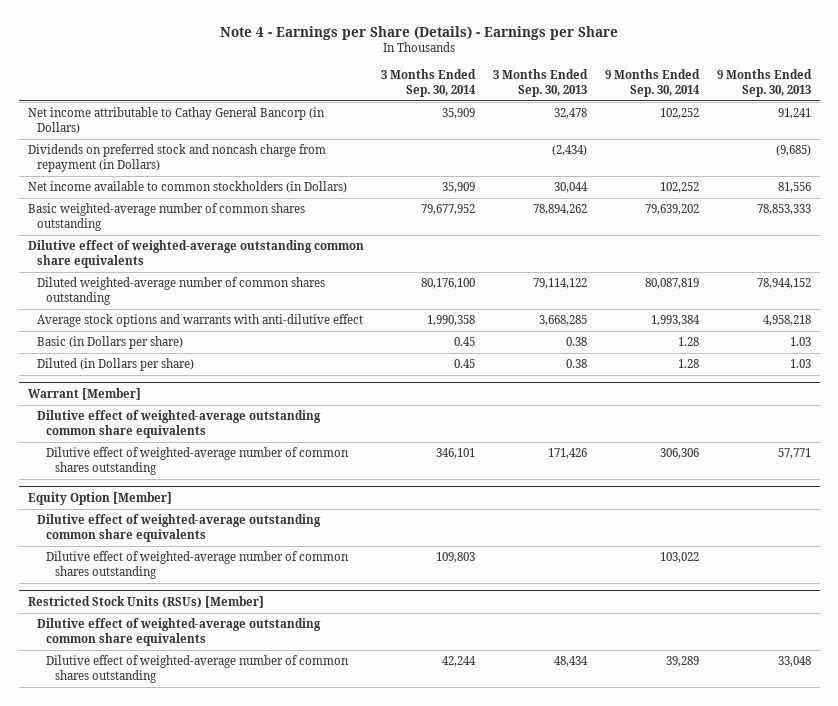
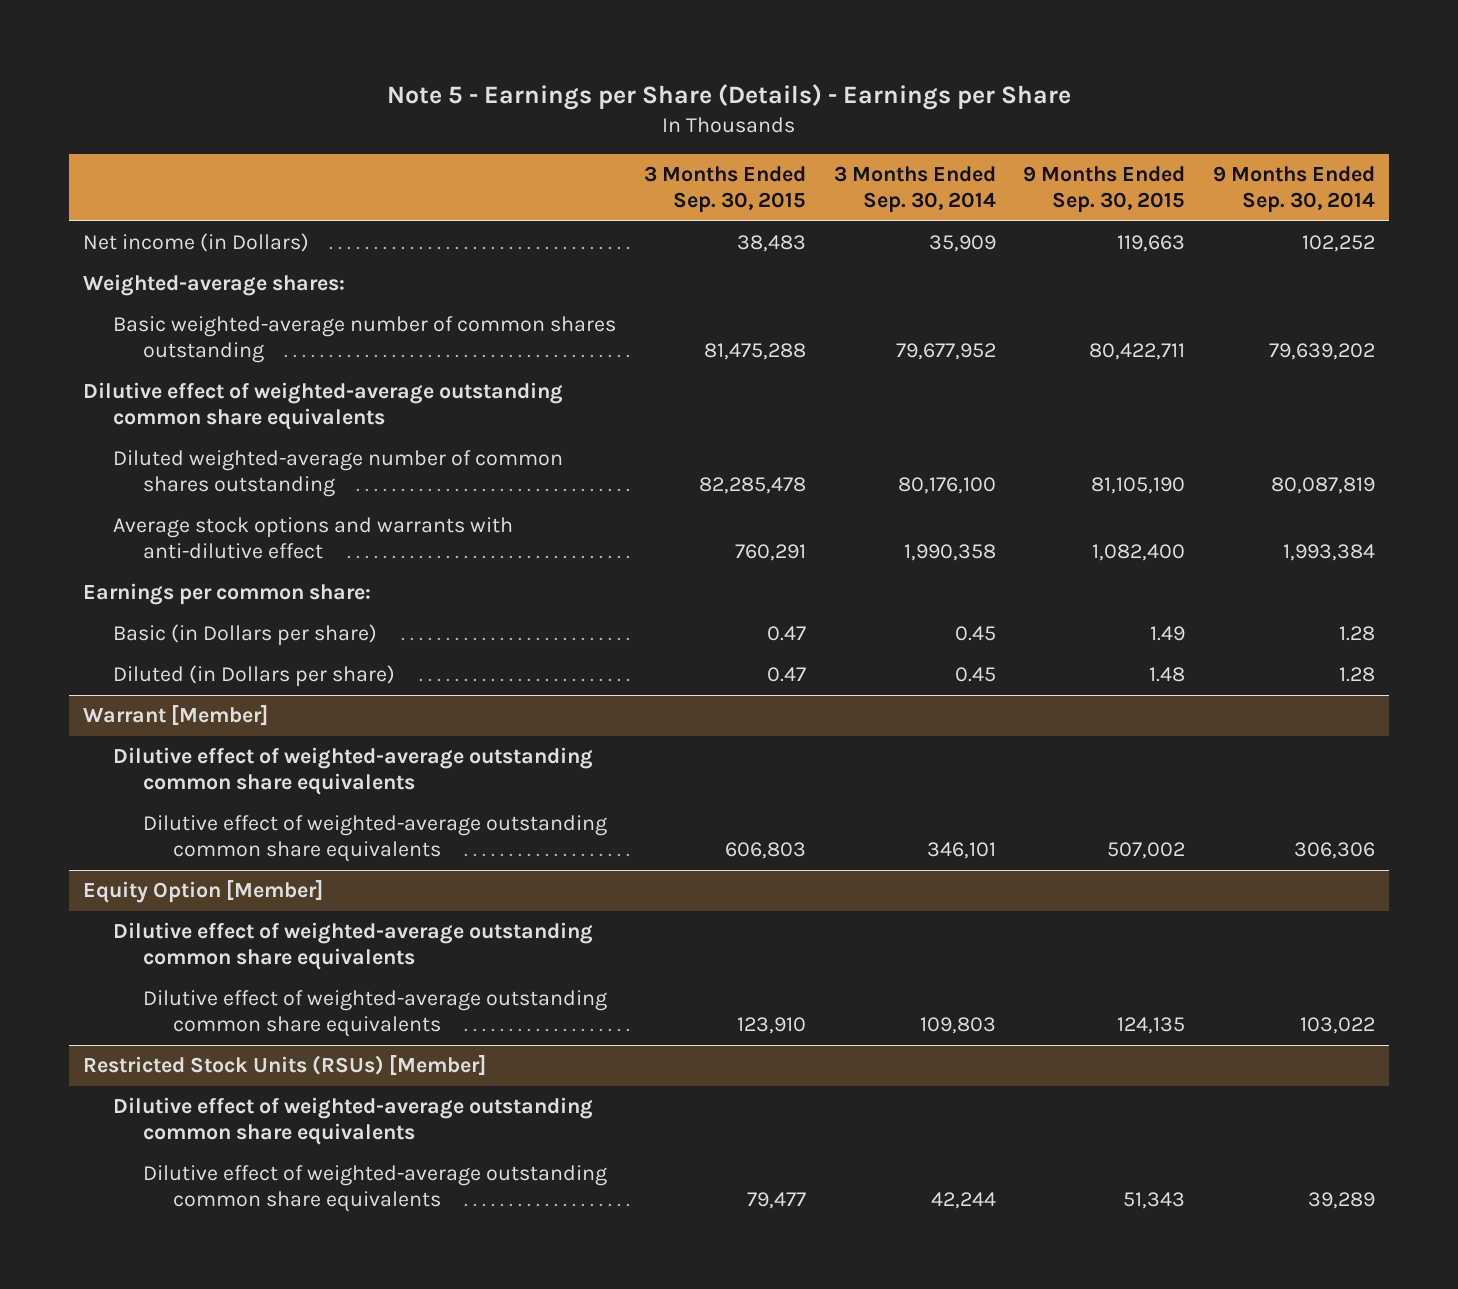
[220,25,619,40] Note 4 - Earnings per Share (Details) - Earnings per Share -> [387,83,1072,110] Note 5 - Earnings per Share (Details) - Earnings per Share
[493,68,589,97] 3 Months Ended Sep. 30, 2013 -> none
[716,68,812,97] 9 Months Ended Sep. 30, 2013 -> none
none -> [643,166,806,213] 3 Months Ended Sep. 30, 2015
none -> [1023,166,1186,213] 9 Months Ended Sep. 30, 2015
[27,144,326,173] Dividends on preferred stock and noncash charge from repayment (in Dollars) -> none
[27,181,347,194] Net income available to common stockholders (in Dollars) -> none
[27,107,325,135] Net income attributable to Cathay General Bancorp (in Dollars) -> [83,233,310,253] Net income (in Dollars)
none -> [83,274,346,297] Weighted-average shares:
none -> [83,583,372,606] Earnings per common share:
[45,447,349,476] Dilutive effect of weighted-average number of common shares outstanding -> [142,815,607,863] Dilutive effect of weighted-average outstanding common share equivalents
[45,551,349,580] Dilutive effect of weighted-average number of common shares outstanding -> [142,990,607,1038] Dilutive effect of weighted-average outstanding common share equivalents
[45,655,349,684] Dilutive effect of weighted-average number of common shares outstanding -> [142,1165,607,1213] Dilutive effect of weighted-average outstanding common share equivalents

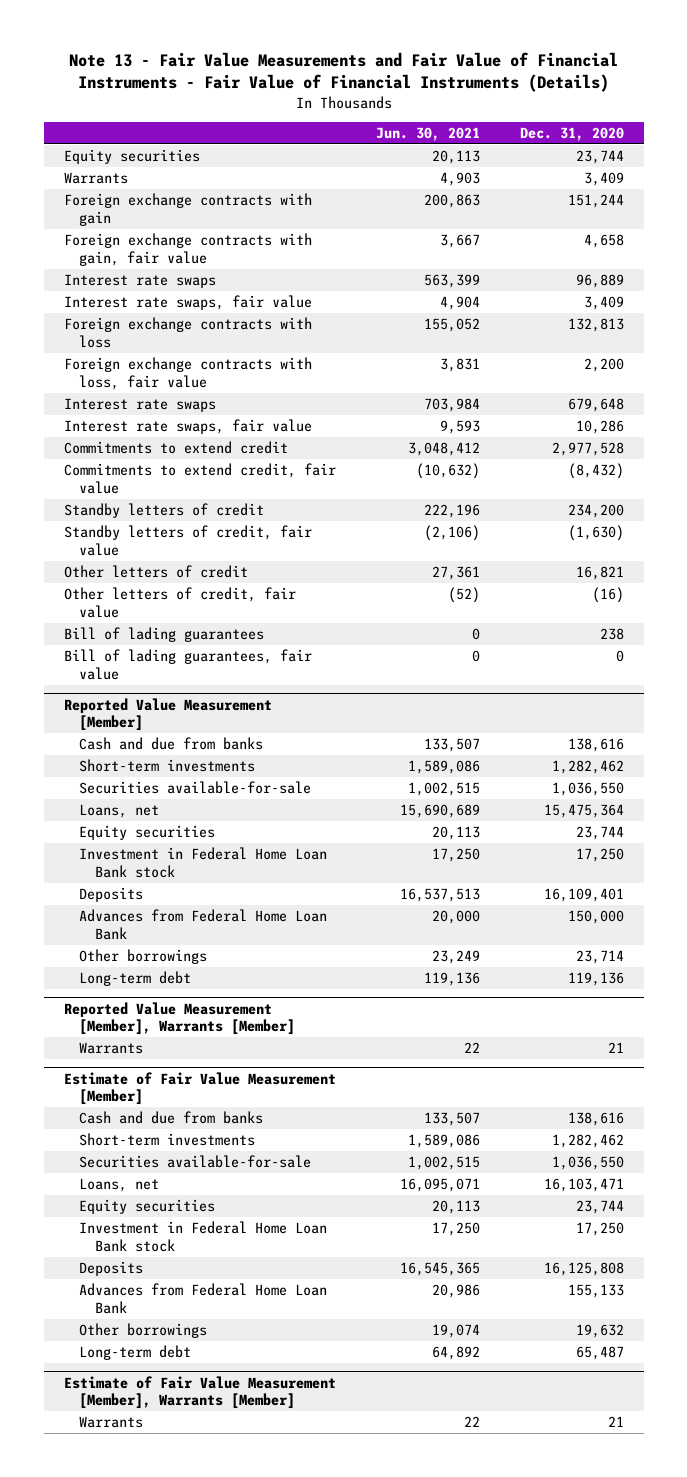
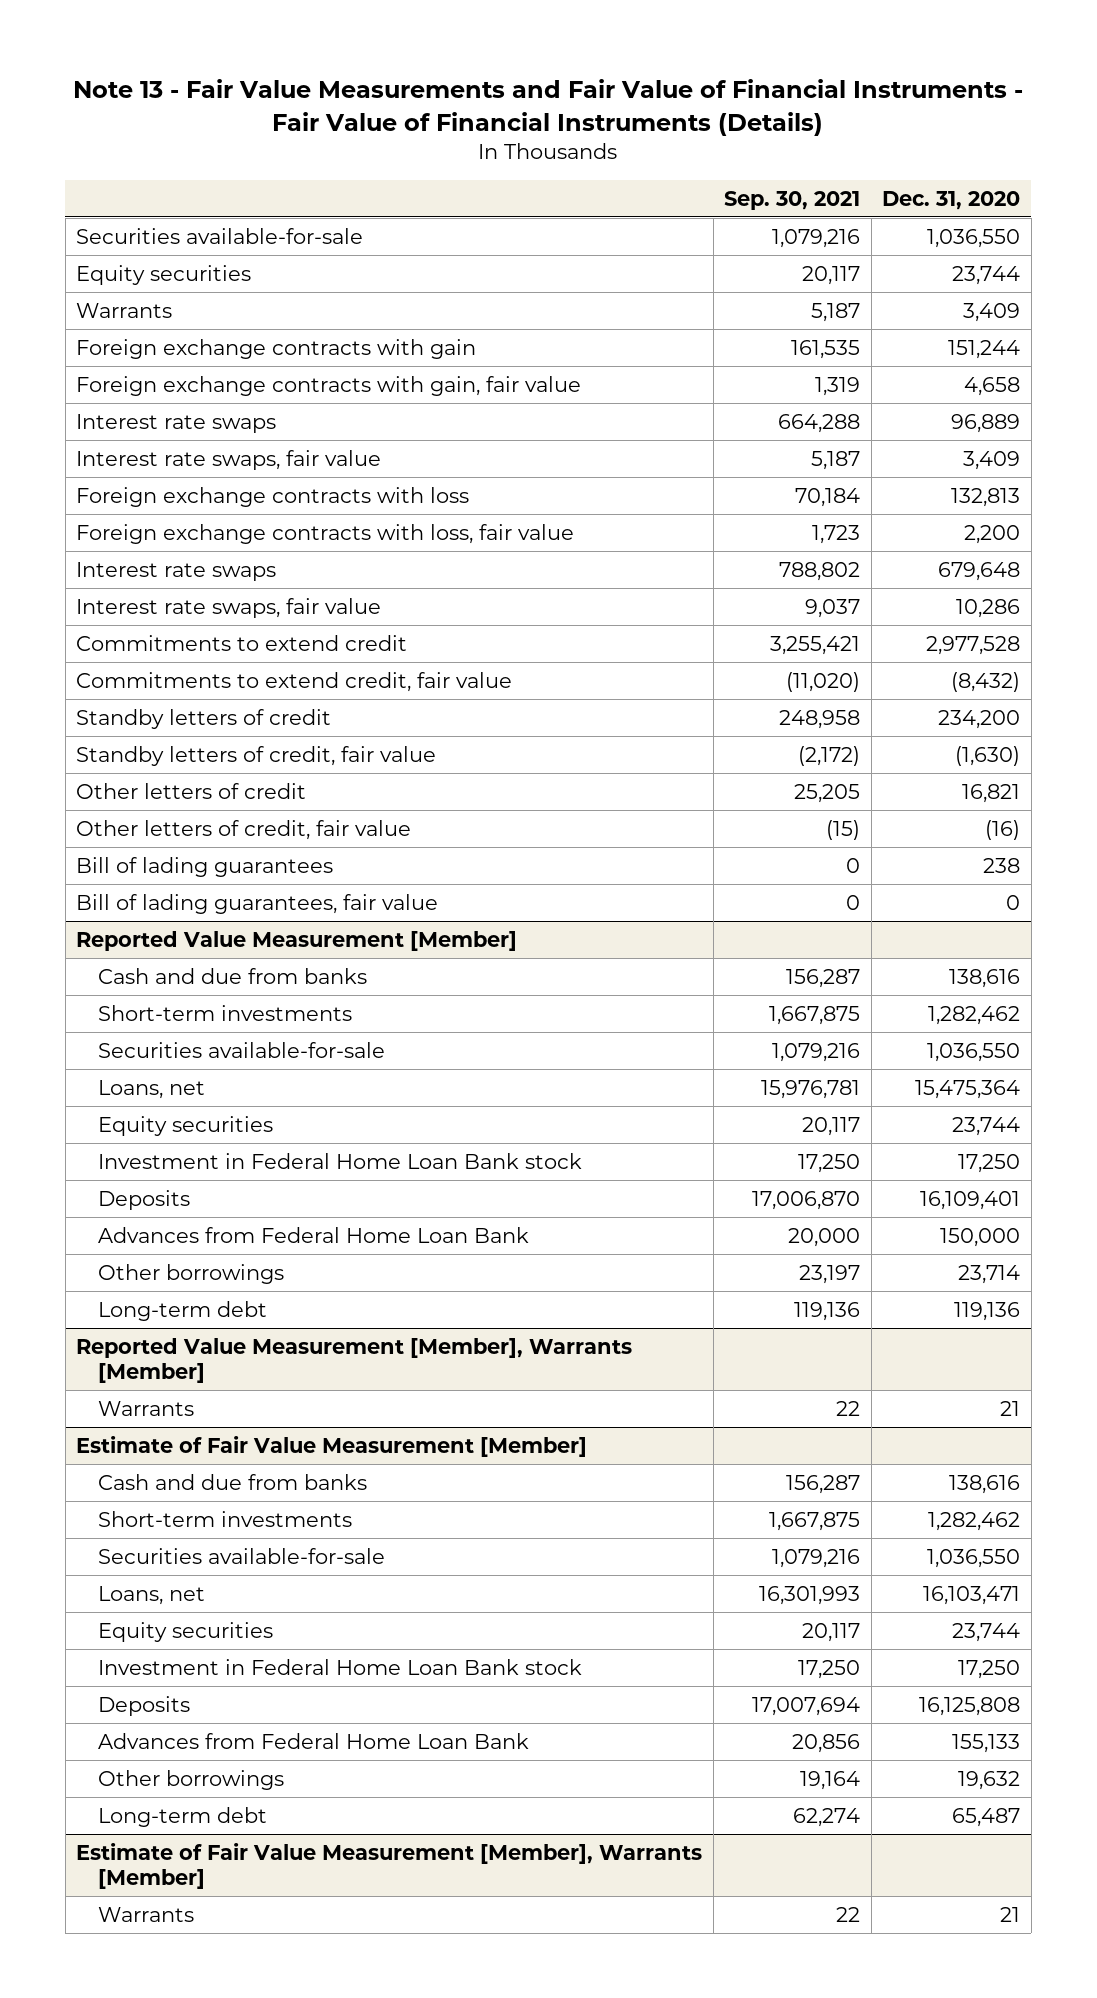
[375,126,480,141] Jun. 30, 2021 -> none
none -> [724,190,861,210] Sep. 30, 2021
none -> [76,227,364,244] Securities available-for-sale

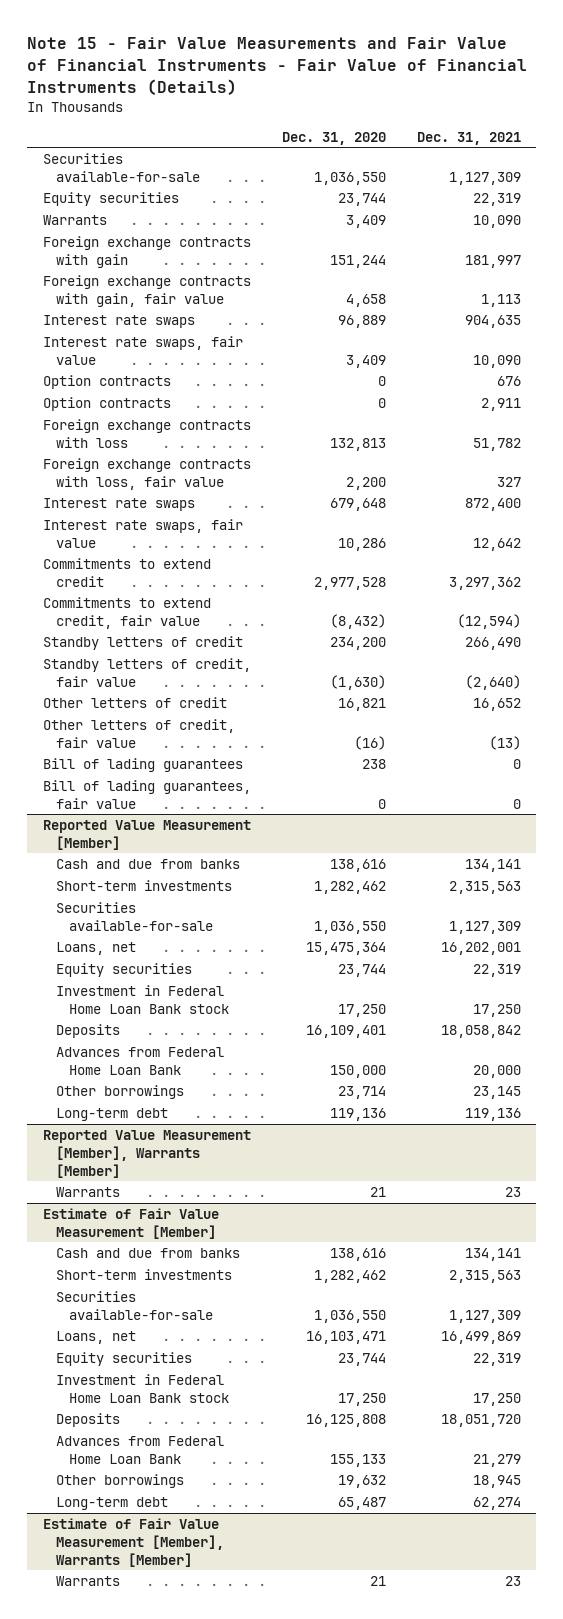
[73,78,1024,136] Note 13 - Fair Value Measurements and Fair Value of Financial Instruments - Fair Value of Financial Instruments (Details) -> [27,36,528,95] Note 15 - Fair Value Measurements and Fair Value of Financial Instruments - Fair Value of Financial Instruments (Details)
[724,190,861,210] Sep. 30, 2021 -> none
none -> [416,131,521,145] Dec. 31, 2021
none -> [42,374,171,389] Option contracts
none -> [42,396,171,411] Option contracts

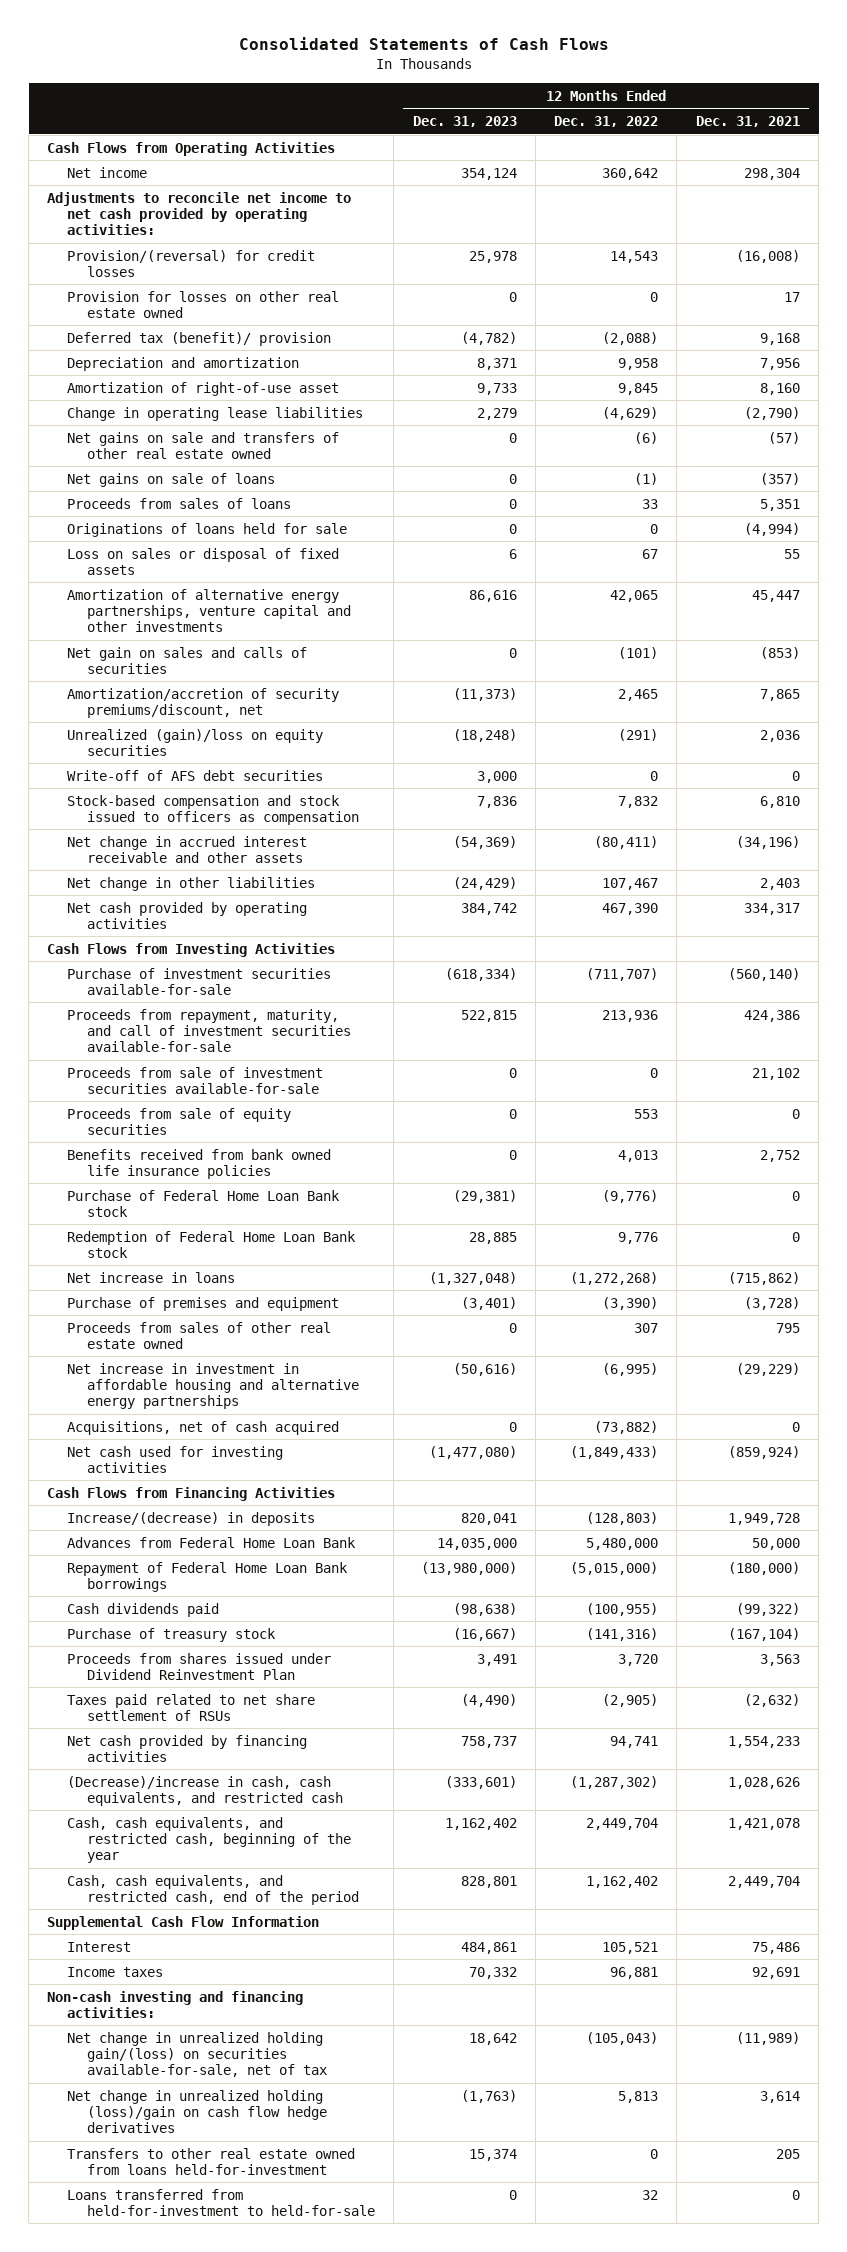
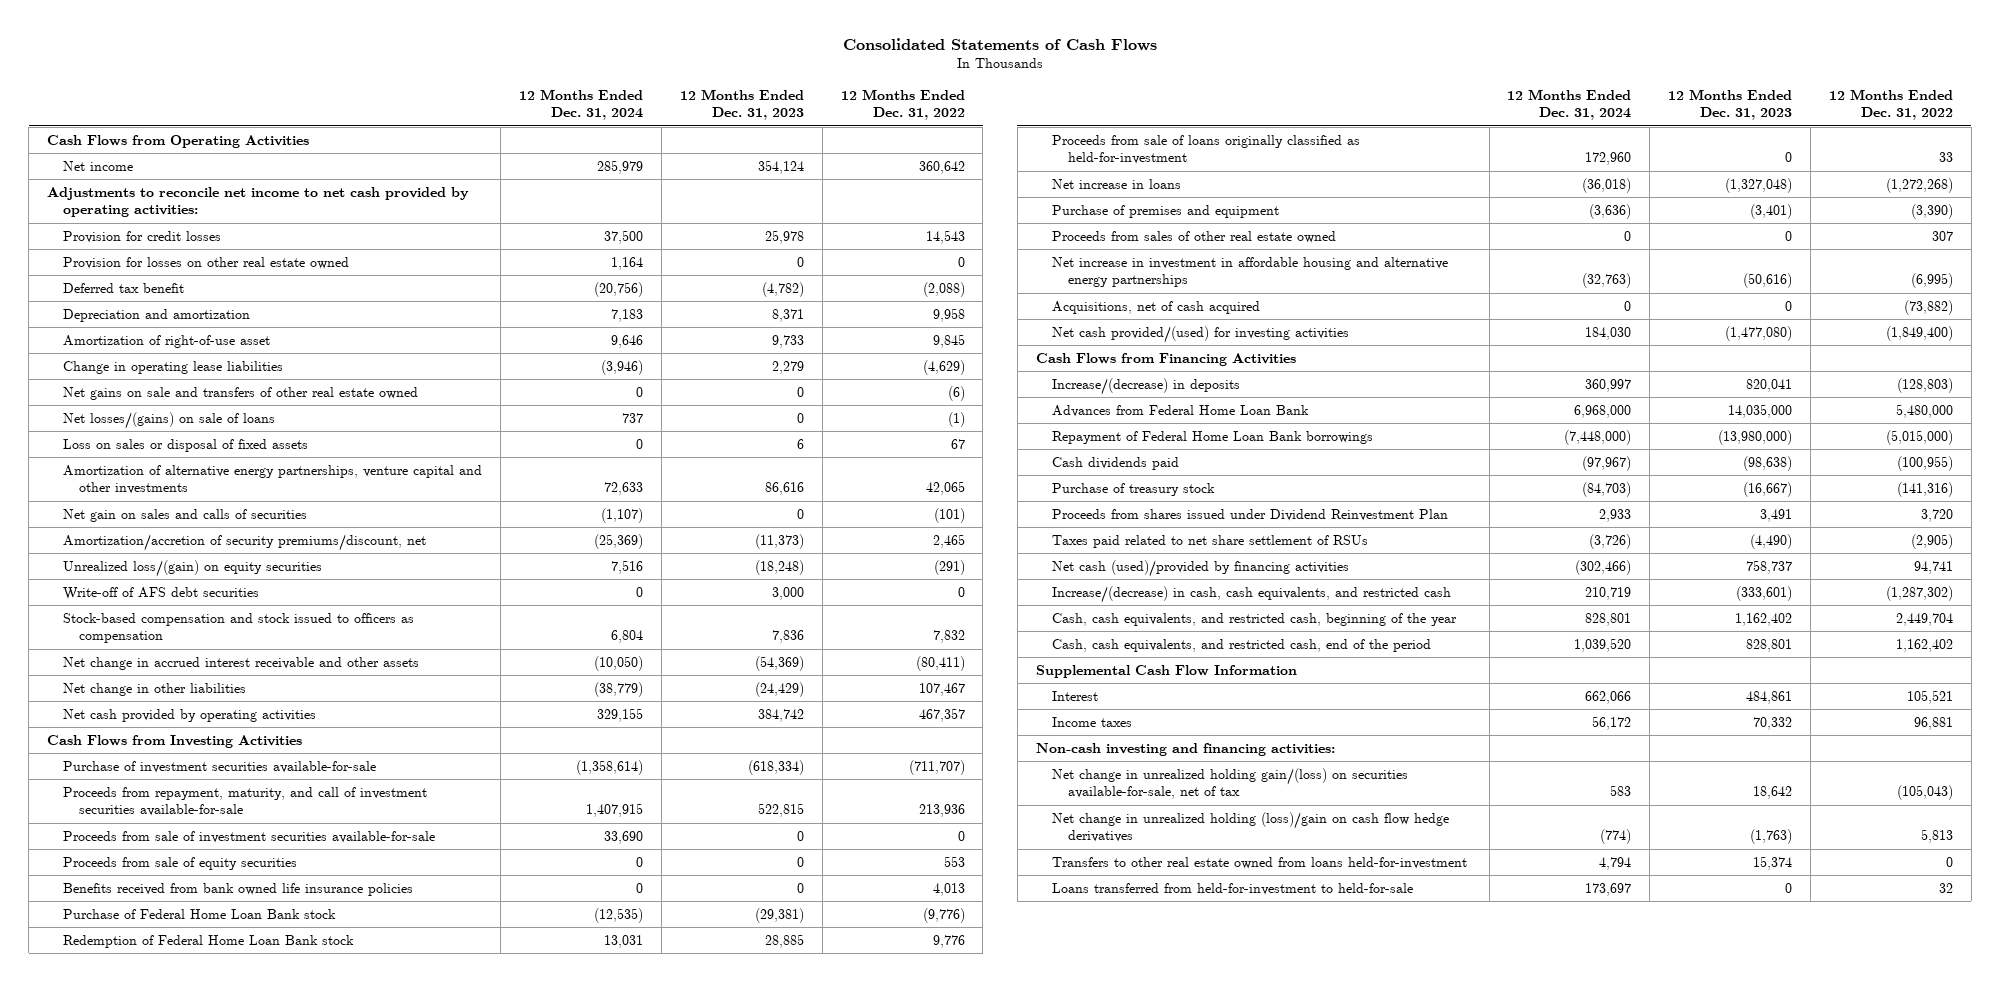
[695,116,800,128] Dec. 31, 2021 -> none
none -> [519,88,644,121] 12 Months Ended Dec. 31, 2024
[67,249,316,277] Provision/(reversal) for credit losses -> [63,230,222,243] Provision for credit losses
[67,331,332,346] Deferred tax (benefit)/ provision -> [63,282,185,293] Deferred tax benefit
[67,497,292,509] Proceeds from sales of loans -> none
[67,522,348,537] Originations of loans held for sale -> none
[67,472,276,487] Net gains on sale of loans -> [63,411,276,429] Net losses/(gains) on sale of loans
[67,728,324,756] Unrealized (gain)/loss on equity securities -> [63,559,323,577] Unrealized loss/(gain) on equity securities
[602,902,659,915] 467,390 -> [918,707,965,722] 467,357
none -> [1051,134,1360,165] Proceeds from sale of loans originally classified as held-for-investment
[67,1445,284,1473] Net cash used for investing activities -> [1051,325,1349,343] Net cash provided/(used) for investing activities
[570,1445,659,1459] (1,849,433) -> [1886,325,1954,341] (1,849,400)
[67,1734,308,1762] Net cash provided by financing activities -> [1051,559,1349,577] Net cash (used)/provided by financing activities
[67,1775,343,1806] (Decrease)/increase in cash, cash equivalents, and restricted cash -> [1051,585,1451,603] Increase/(decrease) in cash, cash equivalents, and restricted cash

